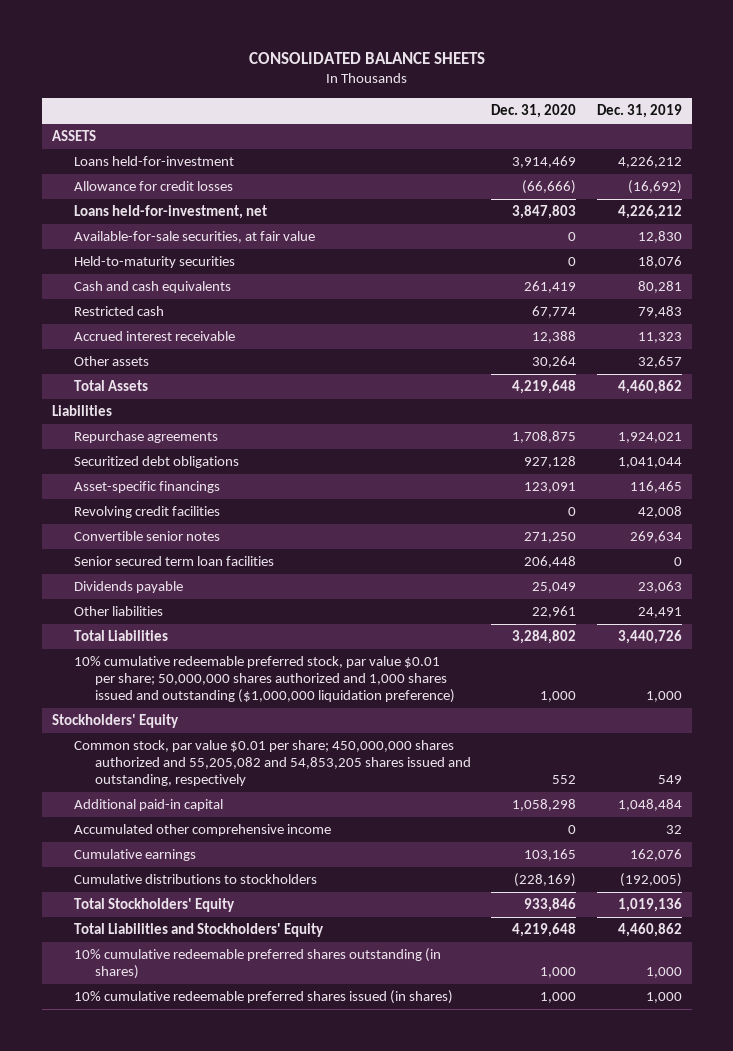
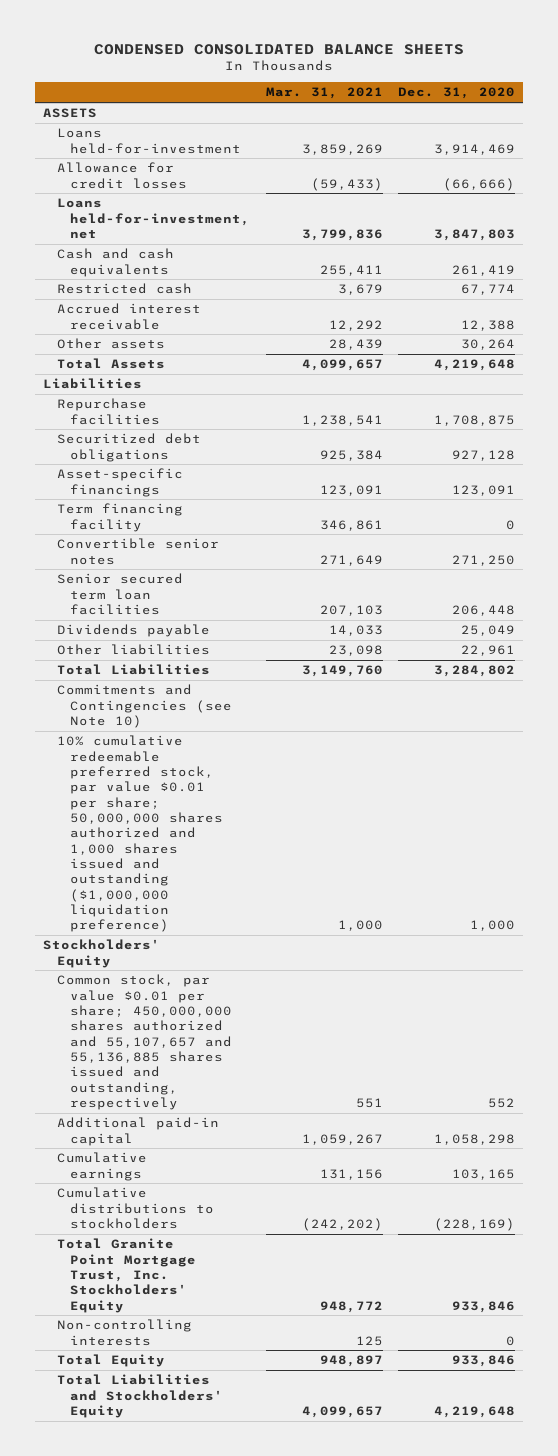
[248,51,485,64] CONSOLIDATED BALANCE SHEETS -> [94,43,465,55] CONDENSED CONSOLIDATED BALANCE SHEETS
[596,104,682,119] Dec. 31, 2019 -> none
none -> [265,87,383,100] Mar. 31, 2021
[73,231,315,244] Available-for-sale securities, at fair value -> none
[73,256,235,269] Held-to-maturity securities -> none
[73,431,218,444] Repurchase agreements -> [56,398,161,425] Repurchase facilities
[73,506,220,519] Revolving credit facilities -> none
none -> [56,503,183,532] Term financing facility
none -> [56,684,233,728] Commitments and Contingencies (see Note 10)
[73,740,472,787] Common stock, par value $0.01 per share; 450,000,000 shares authorized and 55,205,082 and 54,853,205 shares issued and outstanding, respectively -> [56,974,233,1111] Common stock, par value $0.01 per share; 450,000,000 shares authorized and 55,107,657 and 55,136,885 shares issued and outstanding, respectively
[73,824,331,837] Accumulated other comprehensive income -> none
[73,898,235,913] Total Stockholders' Equity -> [56,1238,197,1313] Total Granite Point Mortgage Trust, Inc. Stockholders' Equity
none -> [56,1319,192,1346] Non-controlling interests
none -> [56,1354,165,1368] Total Equity
[73,948,441,980] 10% cumulative redeemable preferred shares outstanding (in shares) -> none
[73,990,453,1005] 10% cumulative redeemable preferred shares issued (in shares) -> none

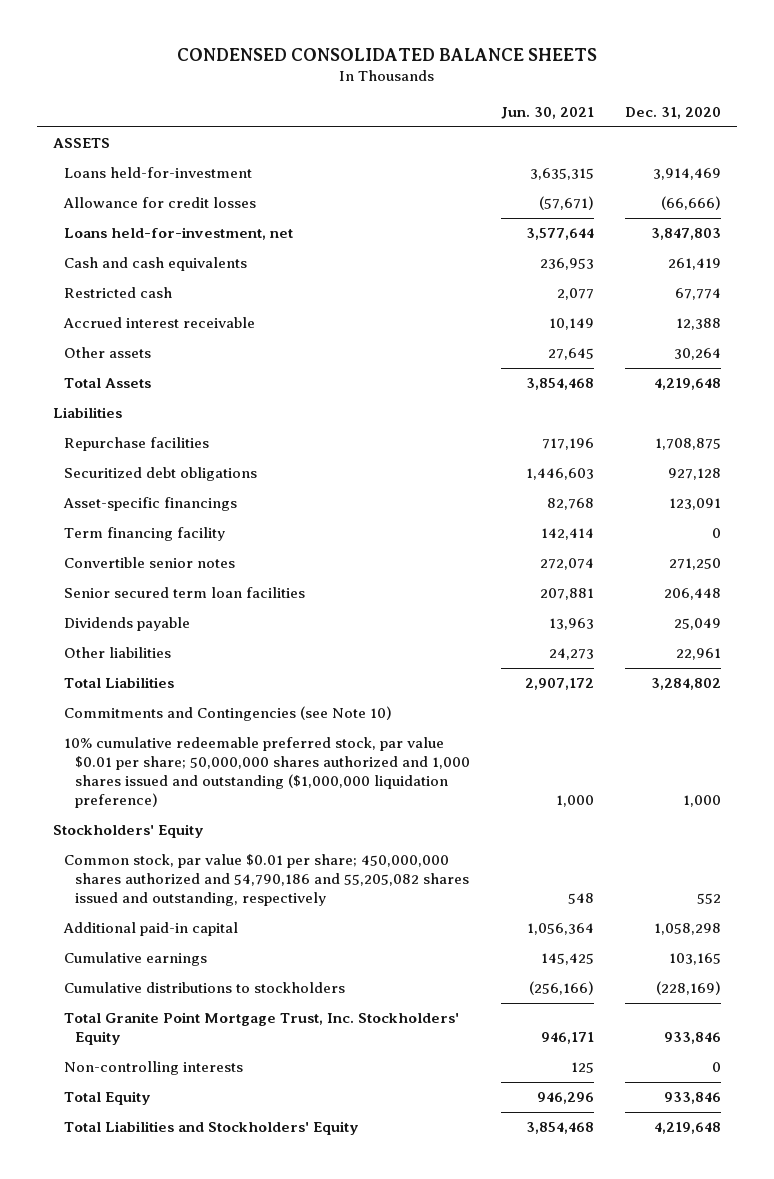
[265,87,383,100] Mar. 31, 2021 -> none
none -> [500,106,594,119] Jun. 30, 2021
[56,974,233,1111] Common stock, par value $0.01 per share; 450,000,000 shares authorized and 55,107,657 and 55,136,885 shares issued and outstanding, respectively -> [63,854,469,906] Common stock, par value $0.01 per share; 450,000,000 shares authorized and 54,790,186 and 55,205,082 shares issued and outstanding, respectively

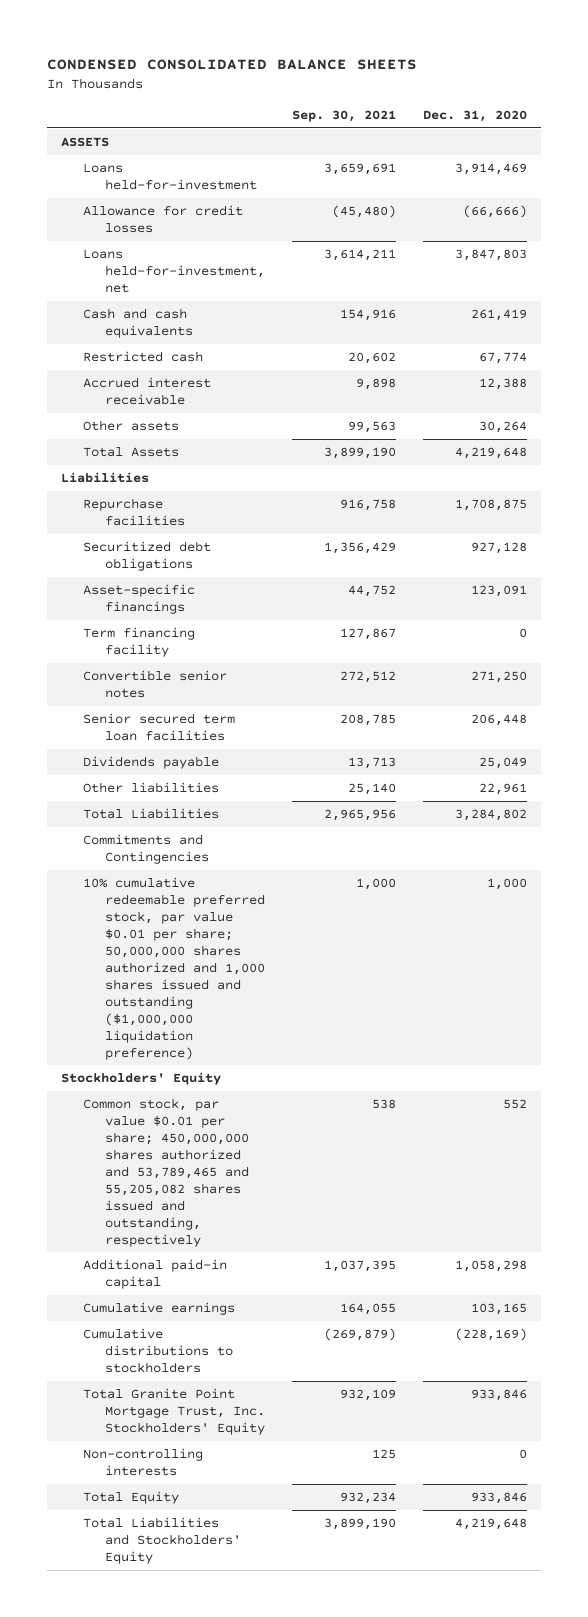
[500,106,594,119] Jun. 30, 2021 -> none
none -> [292,109,397,122] Sep. 30, 2021
[63,706,392,722] Commitments and Contingencies (see Note 10) -> [82,833,209,864] Commitments and Contingencies
[63,854,469,906] Common stock, par value $0.01 per share; 450,000,000 shares authorized and 54,790,186 and 55,205,082 shares issued and outstanding, respectively -> [82,1097,249,1247] Common stock, par value $0.01 per share; 450,000,000 shares authorized and 53,789,465 and 55,205,082 shares issued and outstanding, respectively

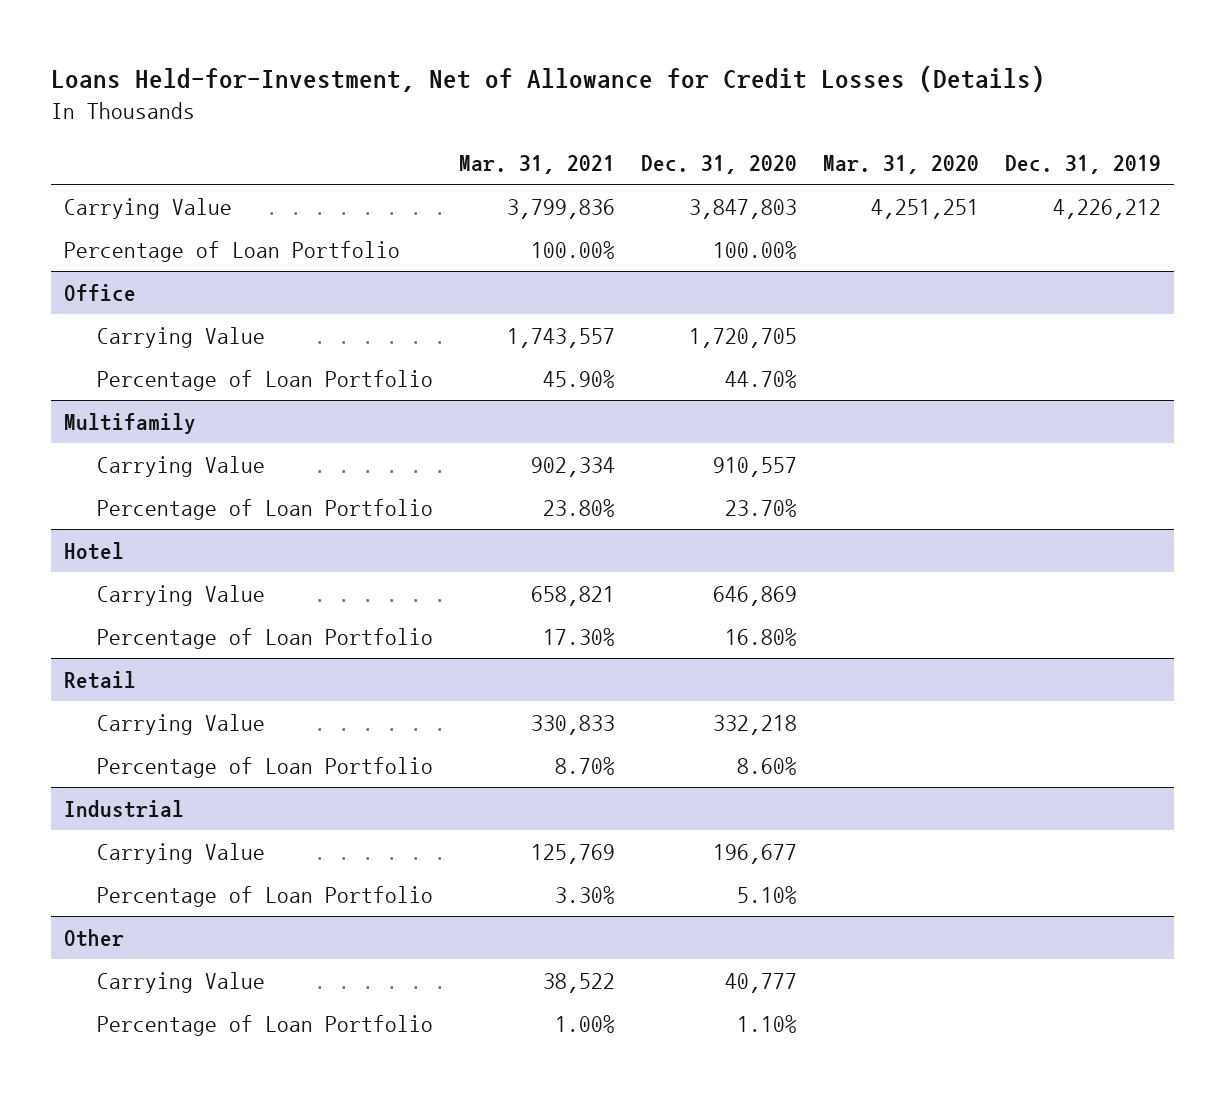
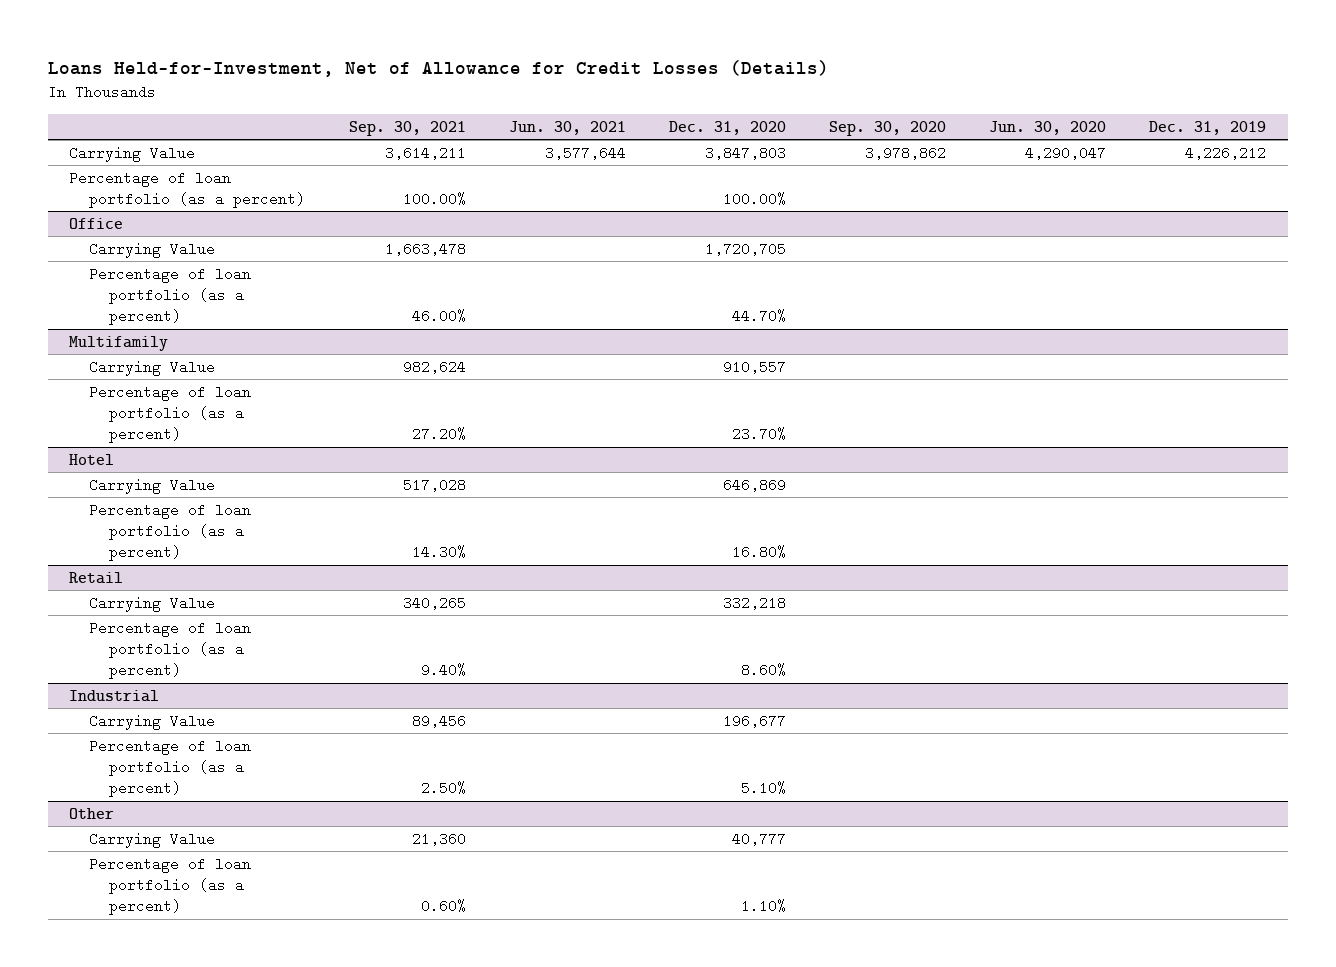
[458,155,615,175] Mar. 31, 2021 -> none
[822,155,979,175] Mar. 31, 2020 -> none
none -> [348,120,466,136] Sep. 30, 2021
none -> [508,120,626,135] Jun. 30, 2021
none -> [829,120,947,136] Sep. 30, 2020
none -> [989,120,1107,135] Jun. 30, 2020
[64,240,401,262] Percentage of Loan Portfolio -> [69,170,306,208] Percentage of loan portfolio (as a percent)
[96,369,433,391] Percentage of Loan Portfolio -> [89,266,252,326] Percentage of loan portfolio (as a percent)
[96,498,433,520] Percentage of Loan Portfolio -> [89,384,252,444] Percentage of loan portfolio (as a percent)
[96,627,433,649] Percentage of Loan Portfolio -> [89,502,252,562] Percentage of loan portfolio (as a percent)
[96,756,433,778] Percentage of Loan Portfolio -> [89,620,252,680] Percentage of loan portfolio (as a percent)
[96,885,433,907] Percentage of Loan Portfolio -> [89,738,252,798] Percentage of loan portfolio (as a percent)
[96,1014,433,1036] Percentage of Loan Portfolio -> [89,856,252,916] Percentage of loan portfolio (as a percent)

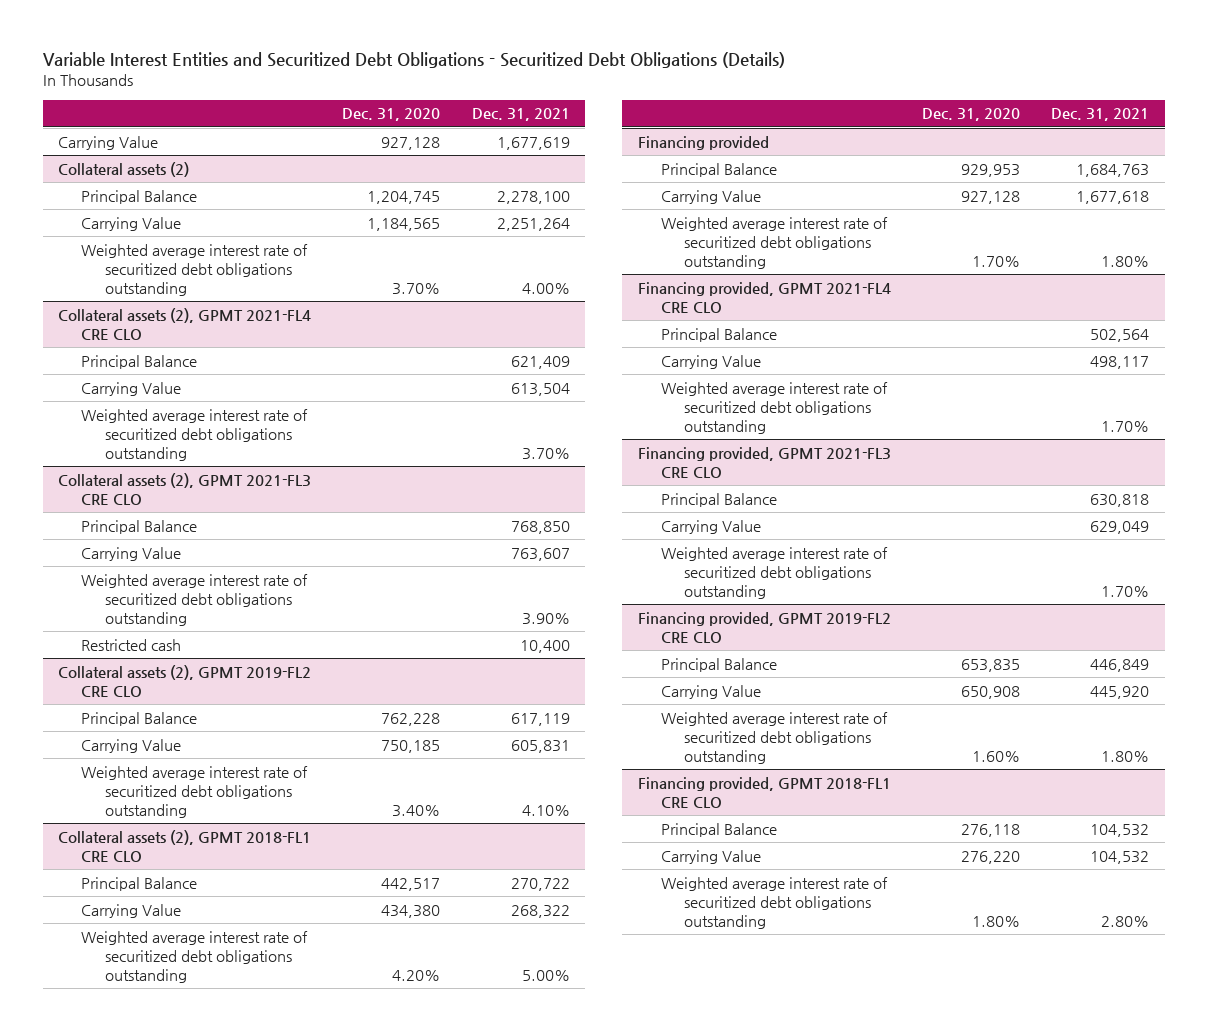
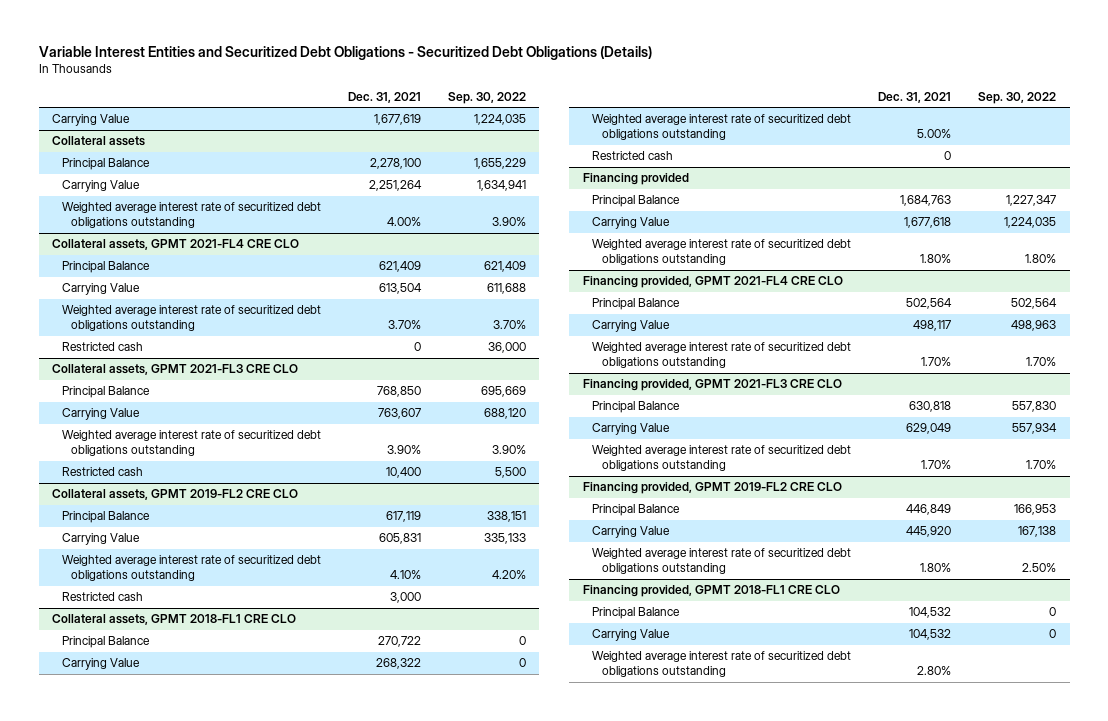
[342,108,441,122] Dec. 31, 2020 -> none
none -> [447,91,526,104] Sep. 30, 2022
[58,161,190,177] Collateral assets (2) -> [52,136,146,147] Collateral assets
[58,307,312,340] Collateral assets (2), GPMT 2021-FL4 CRE CLO -> [52,239,300,251] Collateral assets, GPMT 2021-FL4 CRE CLO
none -> [61,342,143,352] Restricted cash
[58,472,312,505] Collateral assets (2), GPMT 2021-FL3 CRE CLO -> [52,364,299,376] Collateral assets, GPMT 2021-FL3 CRE CLO
[58,664,312,697] Collateral assets (2), GPMT 2019-FL2 CRE CLO -> [52,489,299,501] Collateral assets, GPMT 2019-FL2 CRE CLO
none -> [61,592,143,602] Restricted cash
[58,829,312,862] Collateral assets (2), GPMT 2018-FL1 CRE CLO -> [52,614,297,626] Collateral assets, GPMT 2018-FL1 CRE CLO
none -> [592,151,674,161] Restricted cash

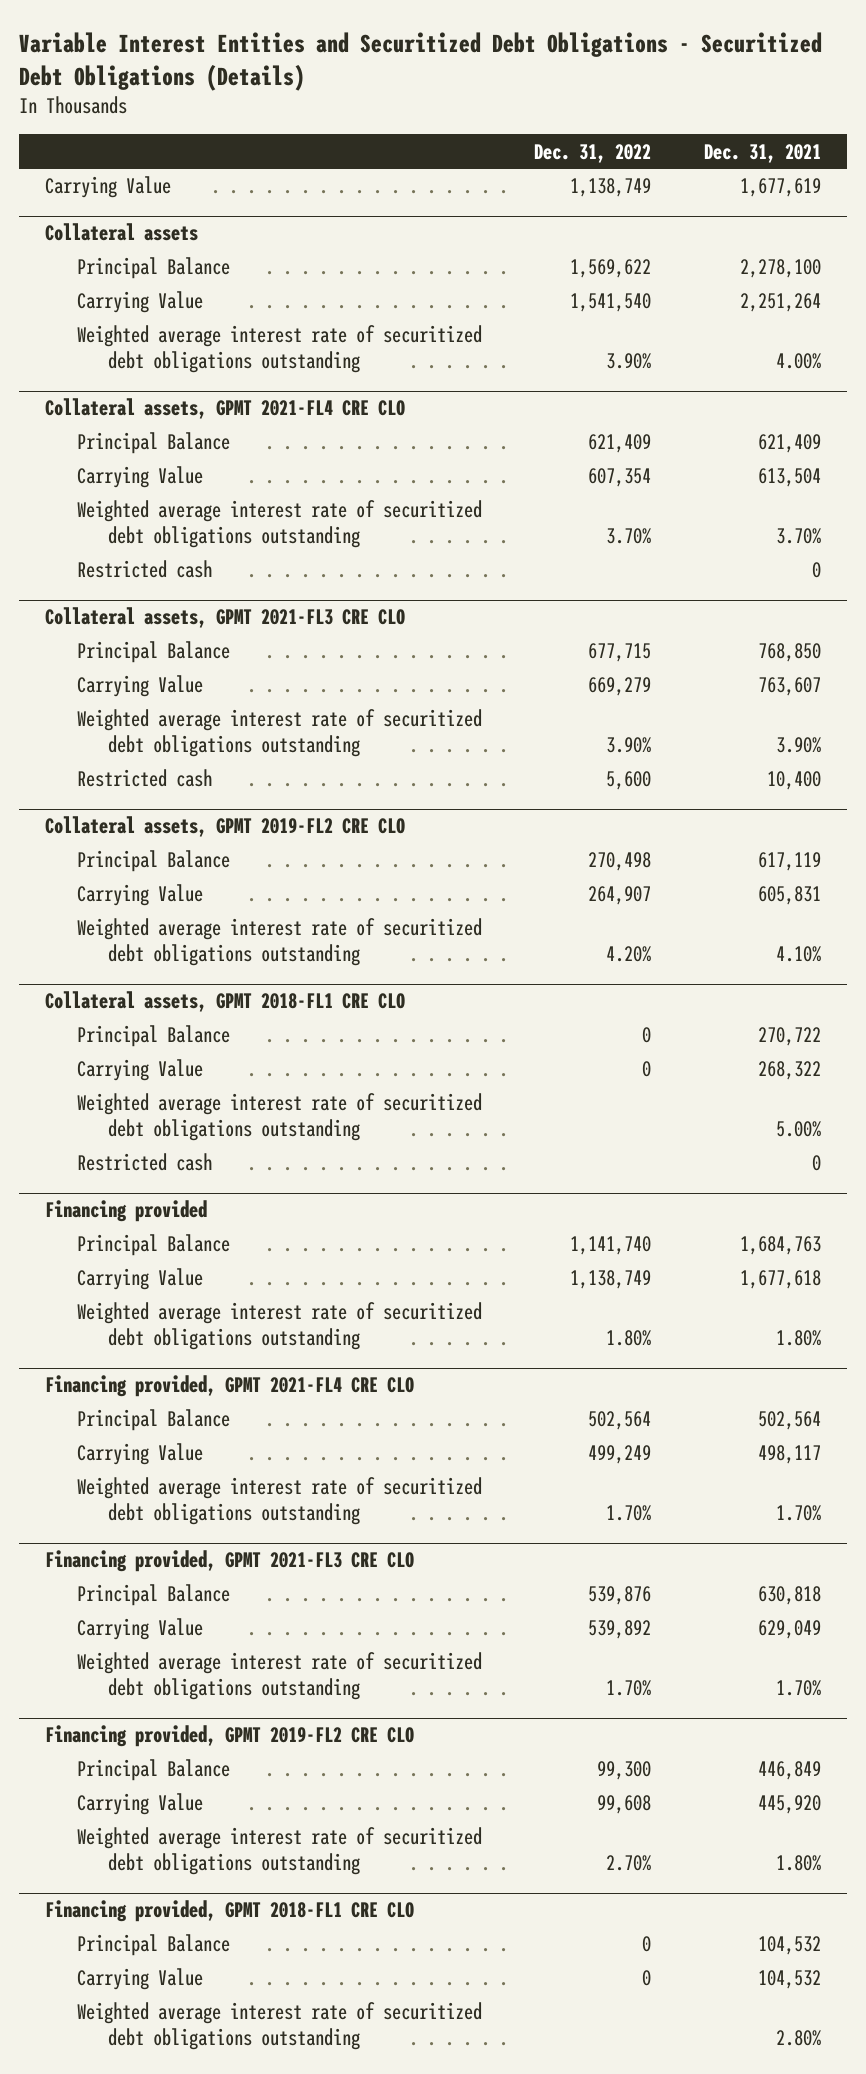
[447,91,526,104] Sep. 30, 2022 -> none
none -> [534,143,652,163] Dec. 31, 2022
[61,592,143,602] Restricted cash -> none

